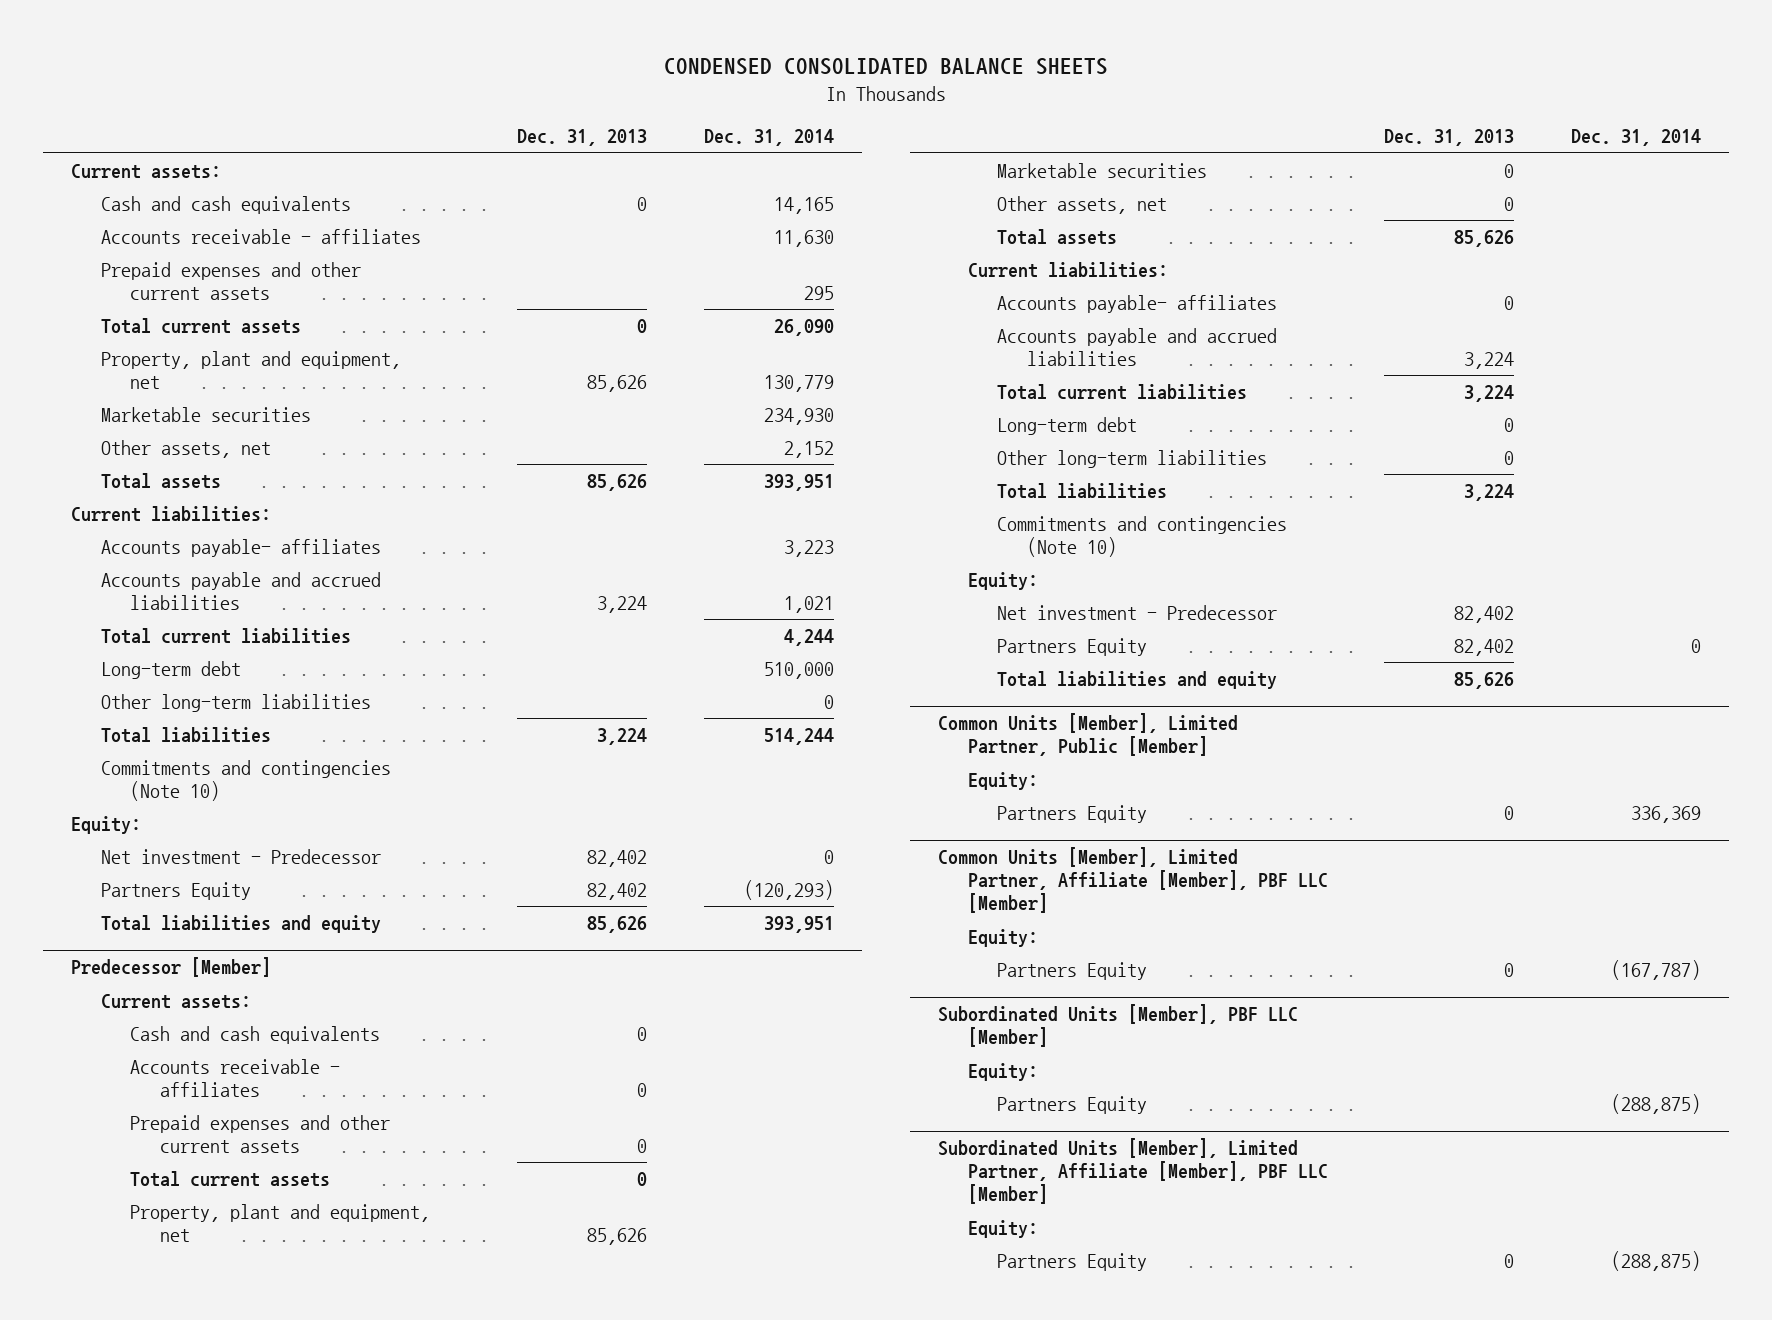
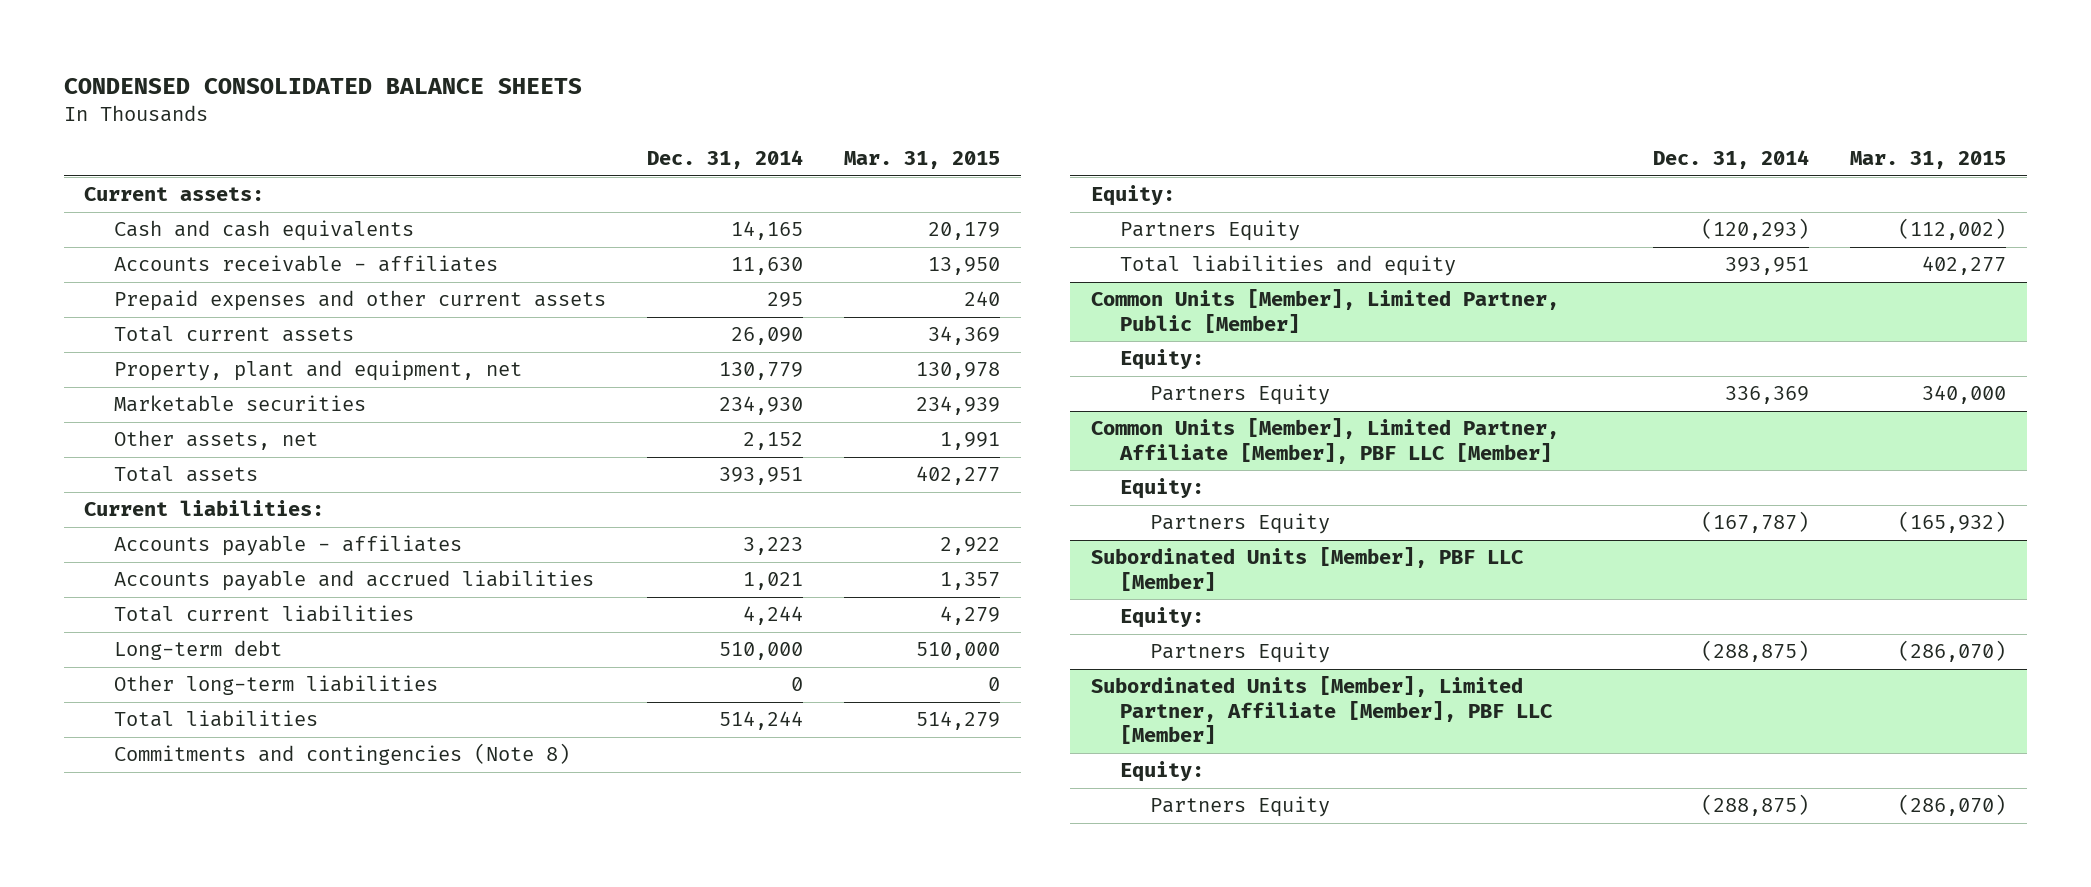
[517,129,648,147] Dec. 31, 2013 -> none
none -> [844,151,1001,170] Mar. 31, 2015
[100,538,381,557] Accounts payable- affiliates -> [113,535,462,557] Accounts payable - affiliates
[100,759,391,801] Commitments and contingencies (Note 10) -> [113,743,570,766] Commitments and contingencies (Note 8)
[100,848,381,864] Net investment - Predecessor -> none
[71,957,272,978] Predecessor [Member] -> none
[100,993,251,1009] Current assets: -> none
[130,1025,381,1044] Cash and cash equivalents -> none
[130,1058,341,1097] Accounts receivable - affiliates -> none
[130,1114,391,1153] Prepaid expenses and other current assets -> none
[130,1170,331,1187] Total current assets -> none
[130,1203,431,1242] Property, plant and equipment, net -> none
[997,162,1208,178] Marketable securities -> none
[997,195,1168,214] Other assets, net -> none
[997,228,1118,245] Total assets -> none
[967,261,1168,278] Current liabilities: -> none
[997,294,1278,313] Accounts payable- affiliates -> none
[997,327,1278,366] Accounts payable and accrued liabilities -> none
[997,383,1248,400] Total current liabilities -> none
[997,416,1138,435] Long-term debt -> none
[997,449,1268,468] Other long-term liabilities -> none
[997,482,1168,499] Total liabilities -> none
[997,515,1288,557] Commitments and contingencies (Note 10) -> none
[967,571,1038,590] Equity: -> none
[997,604,1278,620] Net investment - Predecessor -> none
[997,637,1148,656] Partners Equity -> none
[997,670,1278,689] Total liabilities and equity -> none

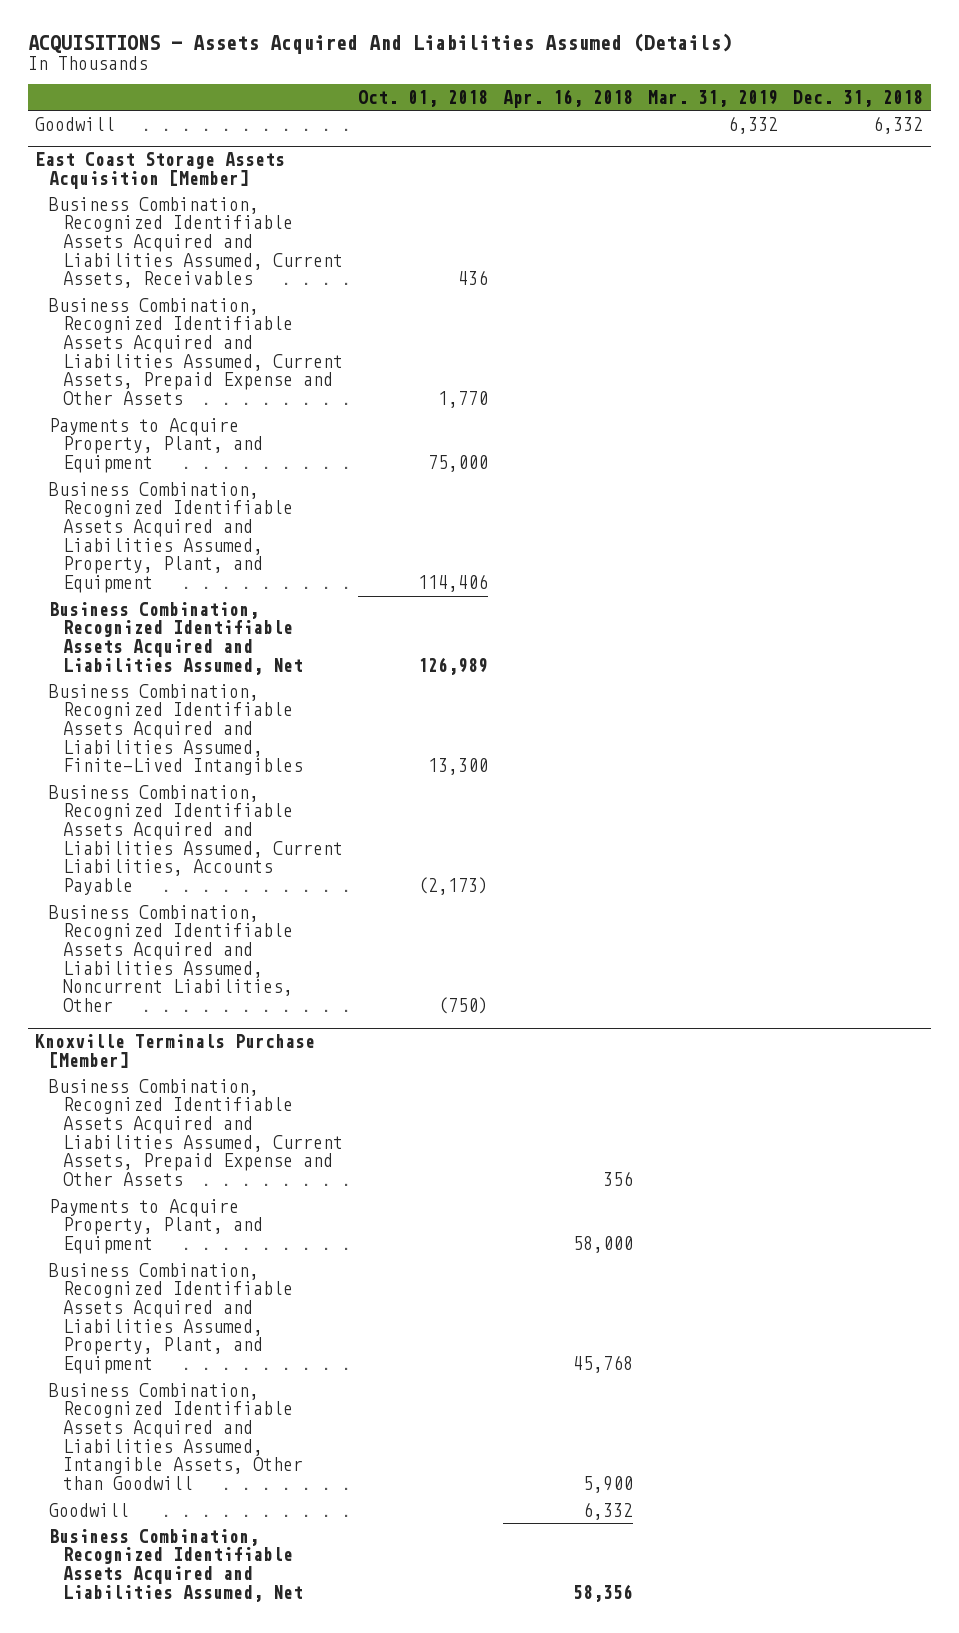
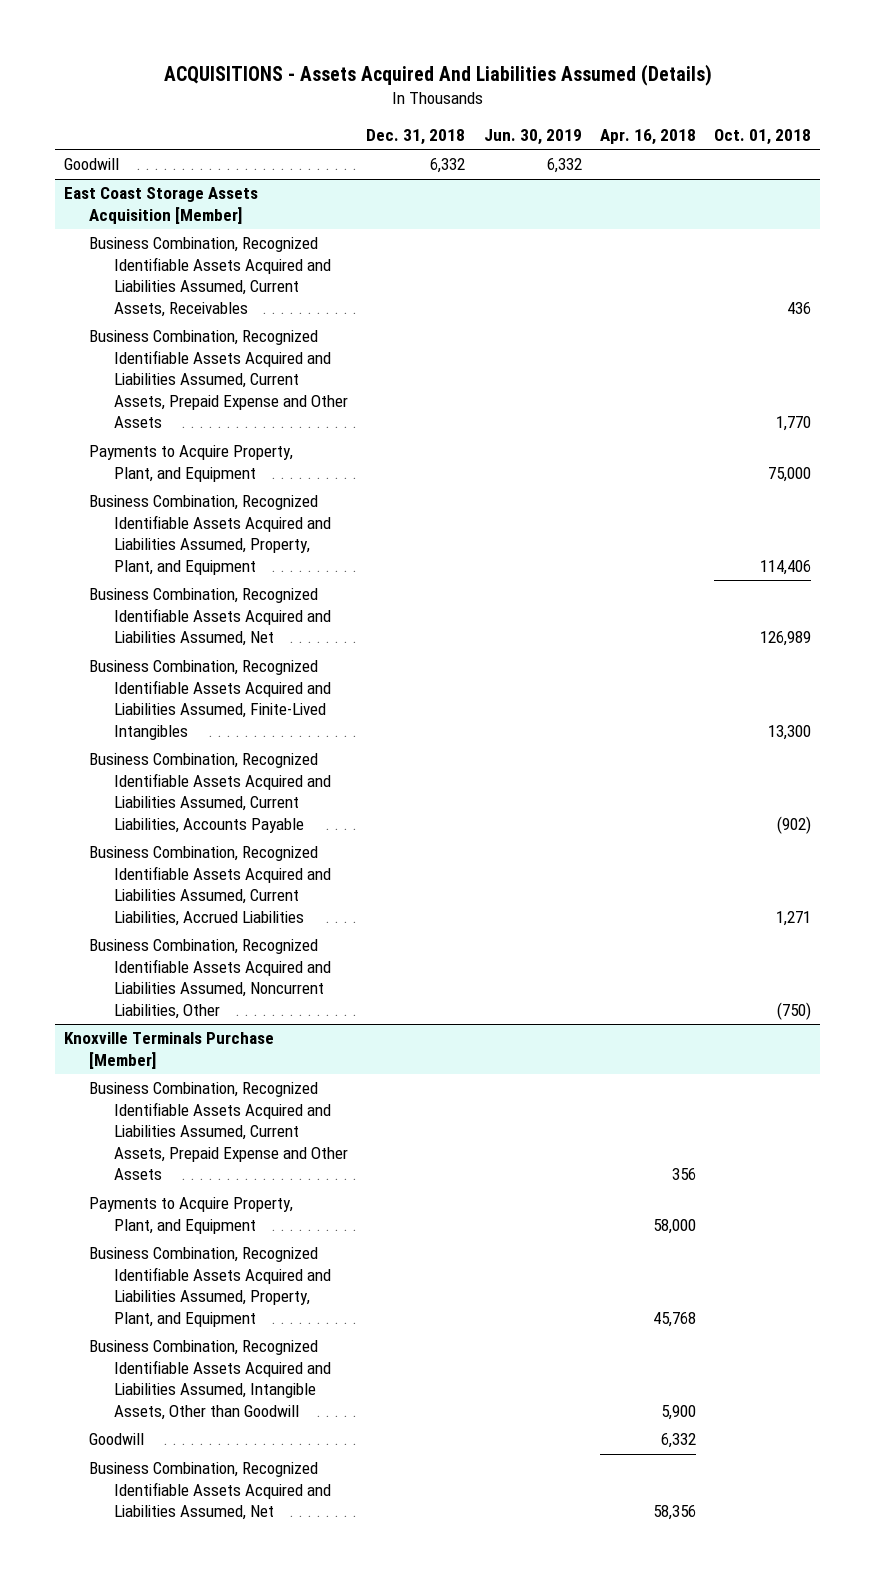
[648,89,779,107] Mar. 31, 2019 -> none
none -> [483,129,582,146] Jun. 30, 2019
[418,876,489,895] (2,173) -> [777,815,812,834] (902)
none -> [89,846,332,926] Business Combination, Recognized Identifiable Assets Acquired and Liabilities Assumed, Current Liabilities, Accrued Liabilities

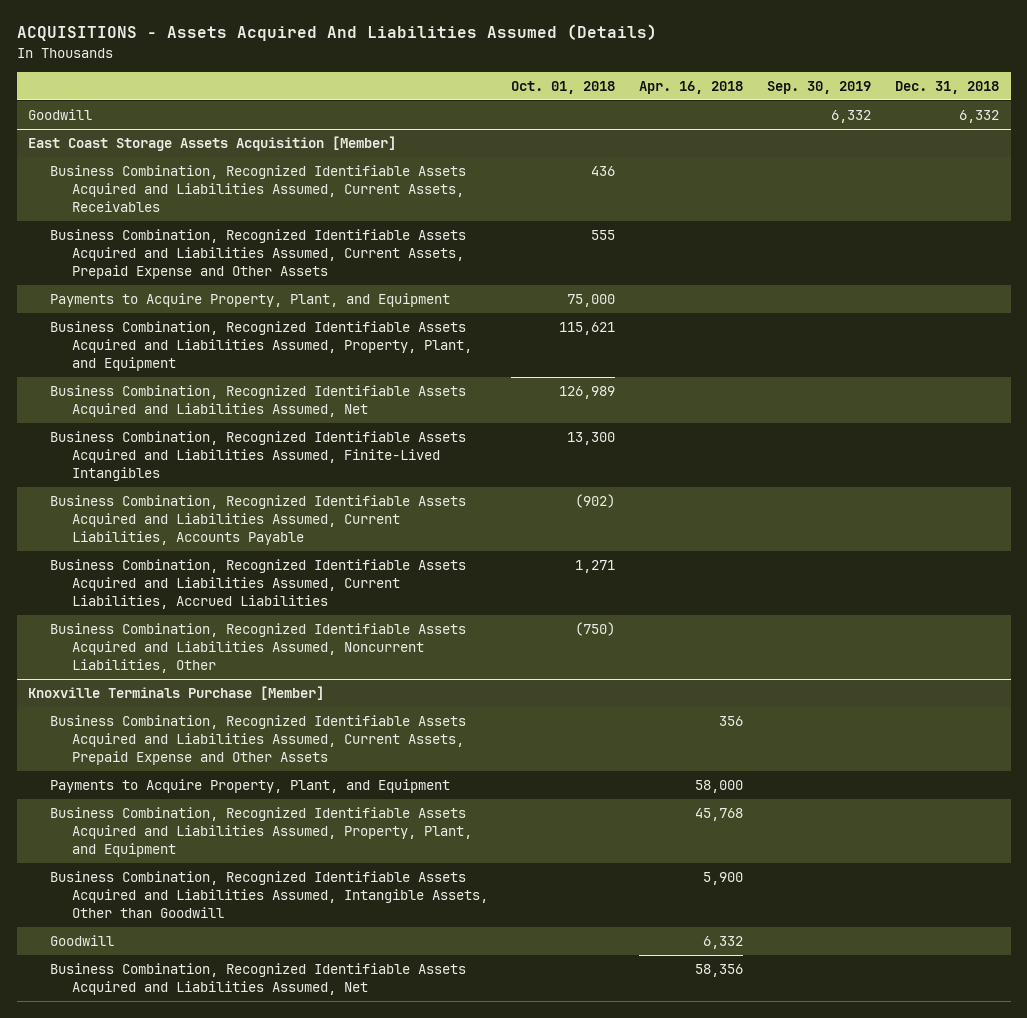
[483,129,582,146] Jun. 30, 2019 -> none
none -> [766,80,871,94] Sep. 30, 2019
[776,416,812,432] 1,770 -> [591,230,616,241] 555
[760,559,812,575] 114,406 -> [559,322,616,336] 115,621

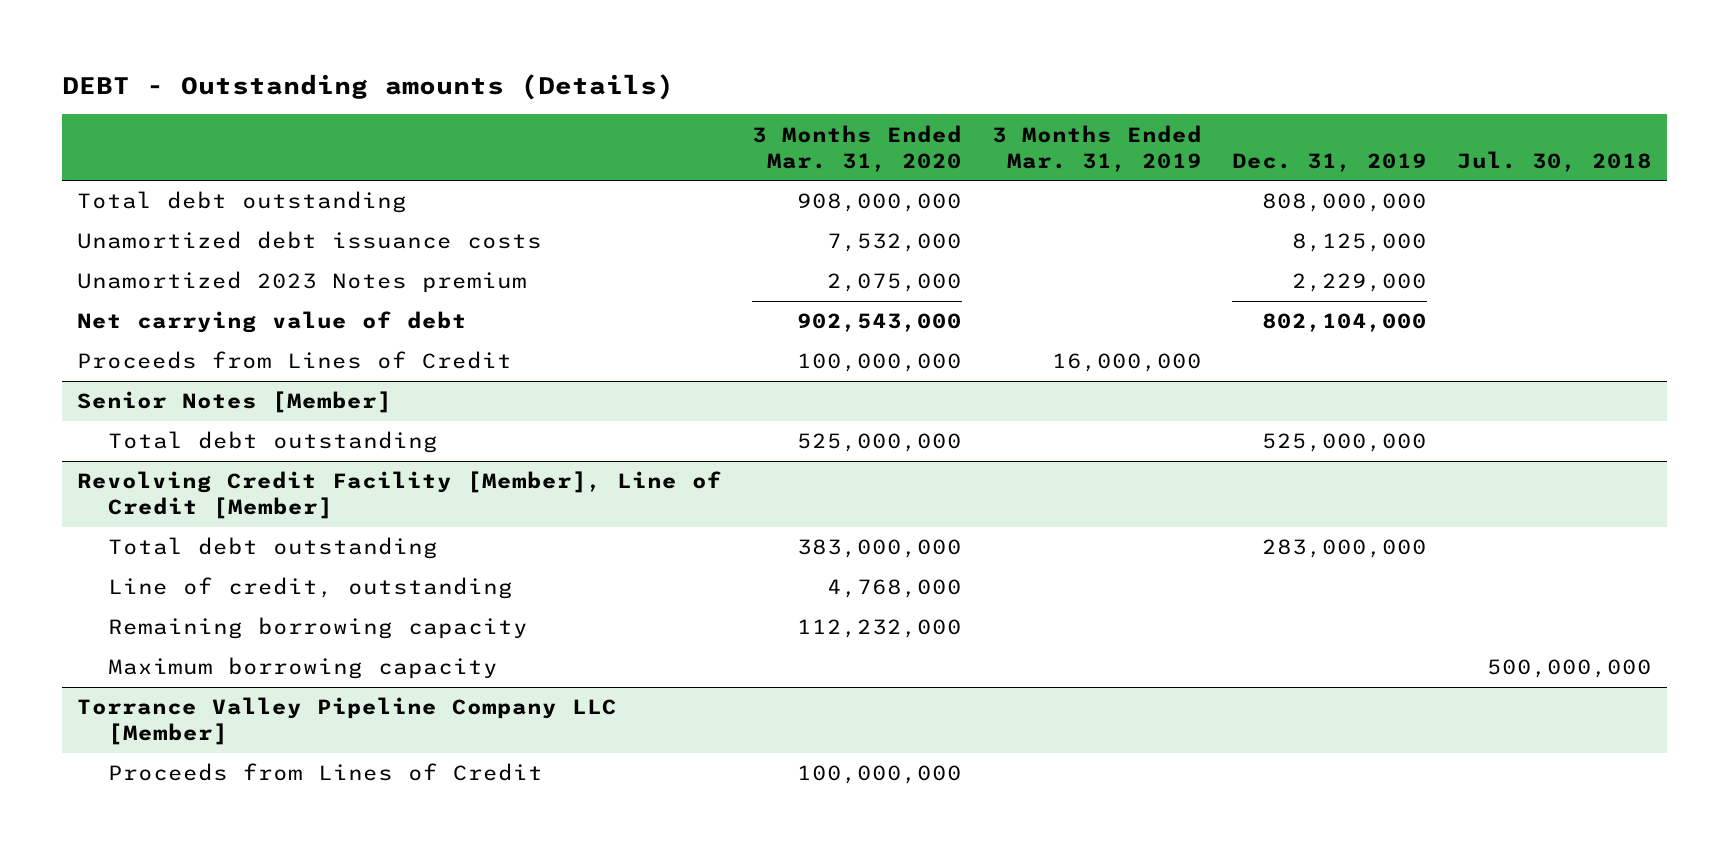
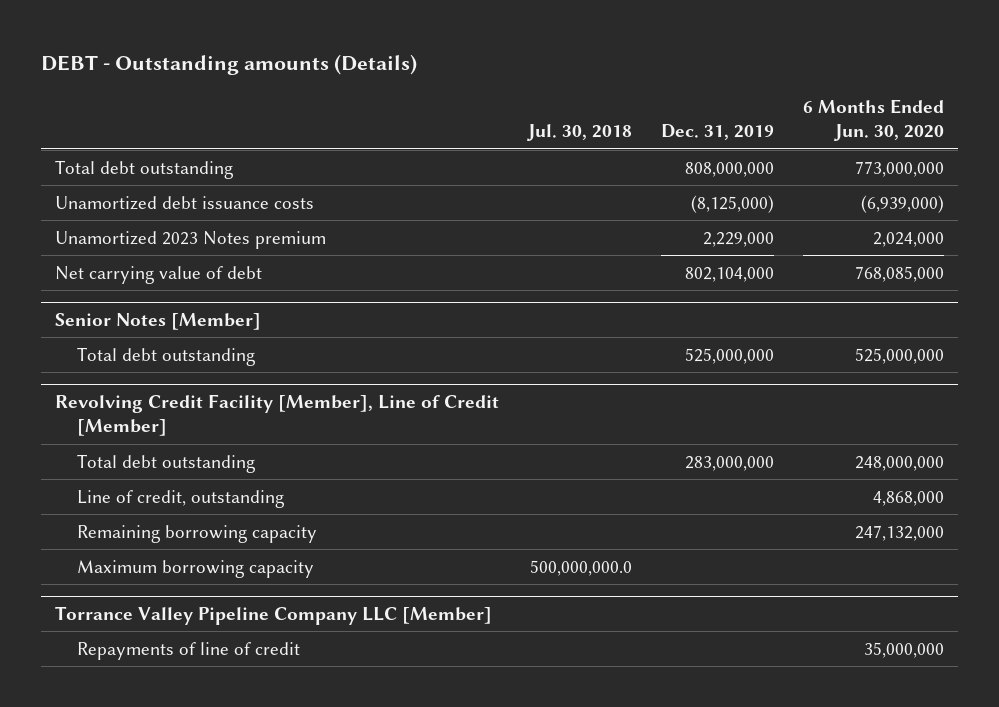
[751,124,962,172] 3 Months Ended Mar. 31, 2020 -> none
[991,124,1202,172] 3 Months Ended Mar. 31, 2019 -> none
none -> [802,98,944,142] 6 Months Ended Jun. 30, 2020
[1292,233,1428,253] 8,125,000 -> [690,194,774,213] (8,125,000)
[76,351,512,370] Proceeds from Lines of Credit -> none
[1487,659,1653,679] 500,000,000 -> [530,559,633,576] 500,000,000.0
[107,763,543,782] Proceeds from Lines of Credit -> none
none -> [76,641,300,660] Repayments of line of credit

